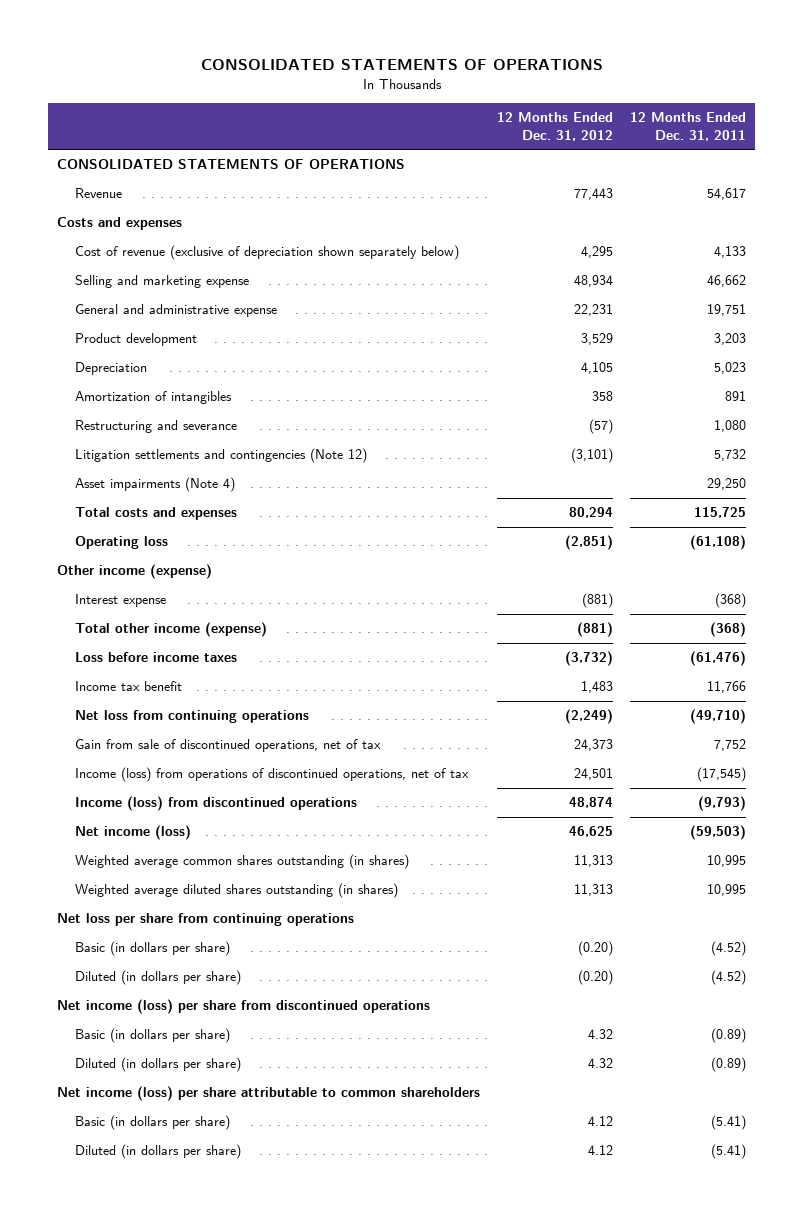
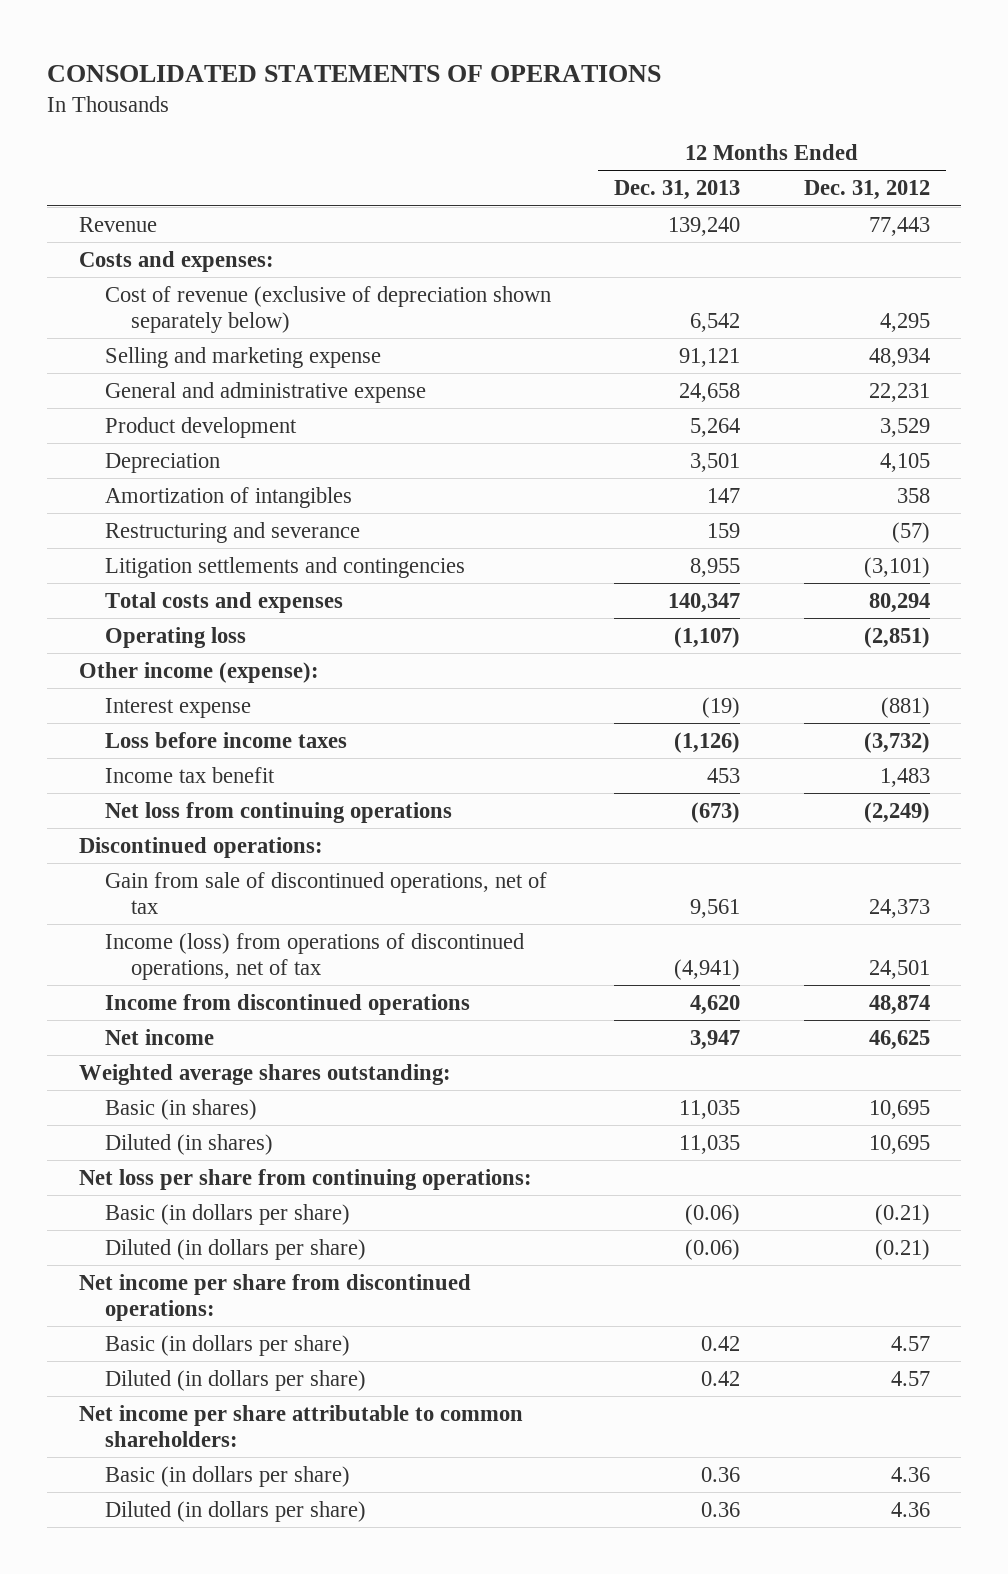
[630,112,747,141] 12 Months Ended Dec. 31, 2011 -> none
none -> [614,180,741,201] Dec. 31, 2013
[56,159,405,170] CONSOLIDATED STATEMENTS OF OPERATIONS -> none
[56,217,182,231] Costs and expenses -> [78,251,274,273] Costs and expenses:
[75,477,236,493] Asset impairments (Note 4) -> none
[75,448,368,464] Litigation settlements and contingencies (Note 12) -> [104,557,465,579] Litigation settlements and contingencies
[56,564,212,580] Other income (expense) -> [78,662,319,684] Other income (expense):
[75,622,268,638] Total other income (expense) -> none
none -> [78,837,323,859] Discontinued operations:
[75,796,358,812] Income (loss) from discontinued operations -> [104,994,470,1016] Income from discontinued operations
[75,825,192,841] Net income (loss) -> [104,1029,214,1046] Net income
none -> [78,1064,451,1086] Weighted average shares outstanding:
[75,854,410,870] Weighted average common shares outstanding (in shares) -> [104,1099,257,1121] Basic (in shares)
[574,855,614,868] 11,313 -> [868,1100,930,1120] 10,695
[75,883,399,899] Weighted average diluted shares outstanding (in shares) -> [104,1134,273,1156] Diluted (in shares)
[574,884,614,897] 11,313 -> [868,1135,930,1155] 10,695
[56,913,354,927] Net loss per share from continuing operations -> [78,1169,532,1191] Net loss per share from continuing operations:
[578,941,614,957] (0.20) -> [874,1204,930,1226] (0.21)
[578,970,614,986] (0.20) -> [874,1239,930,1261] (0.21)
[56,999,430,1015] Net income (loss) per share from discontinued operations -> [78,1274,471,1321] Net income per share from discontinued operations:
[588,1029,614,1040] 4.32 -> [890,1336,930,1352] 4.57
[588,1058,614,1069] 4.32 -> [890,1371,930,1387] 4.57
[56,1086,480,1102] Net income (loss) per share attributable to common shareholders -> [78,1405,523,1447] Net income per share attributable to common shareholders:
[588,1116,614,1127] 4.12 -> [890,1467,930,1483] 4.36
[588,1145,614,1156] 4.12 -> [890,1502,930,1518] 4.36

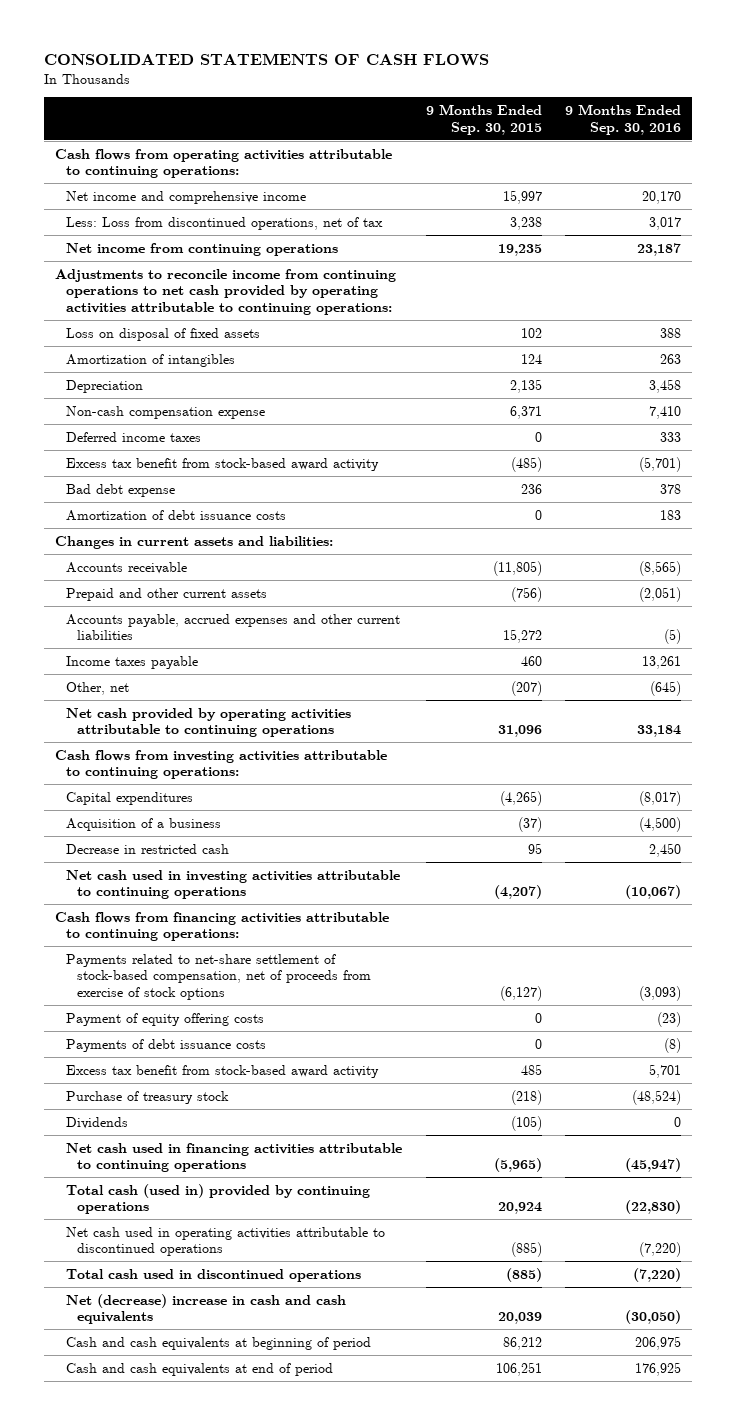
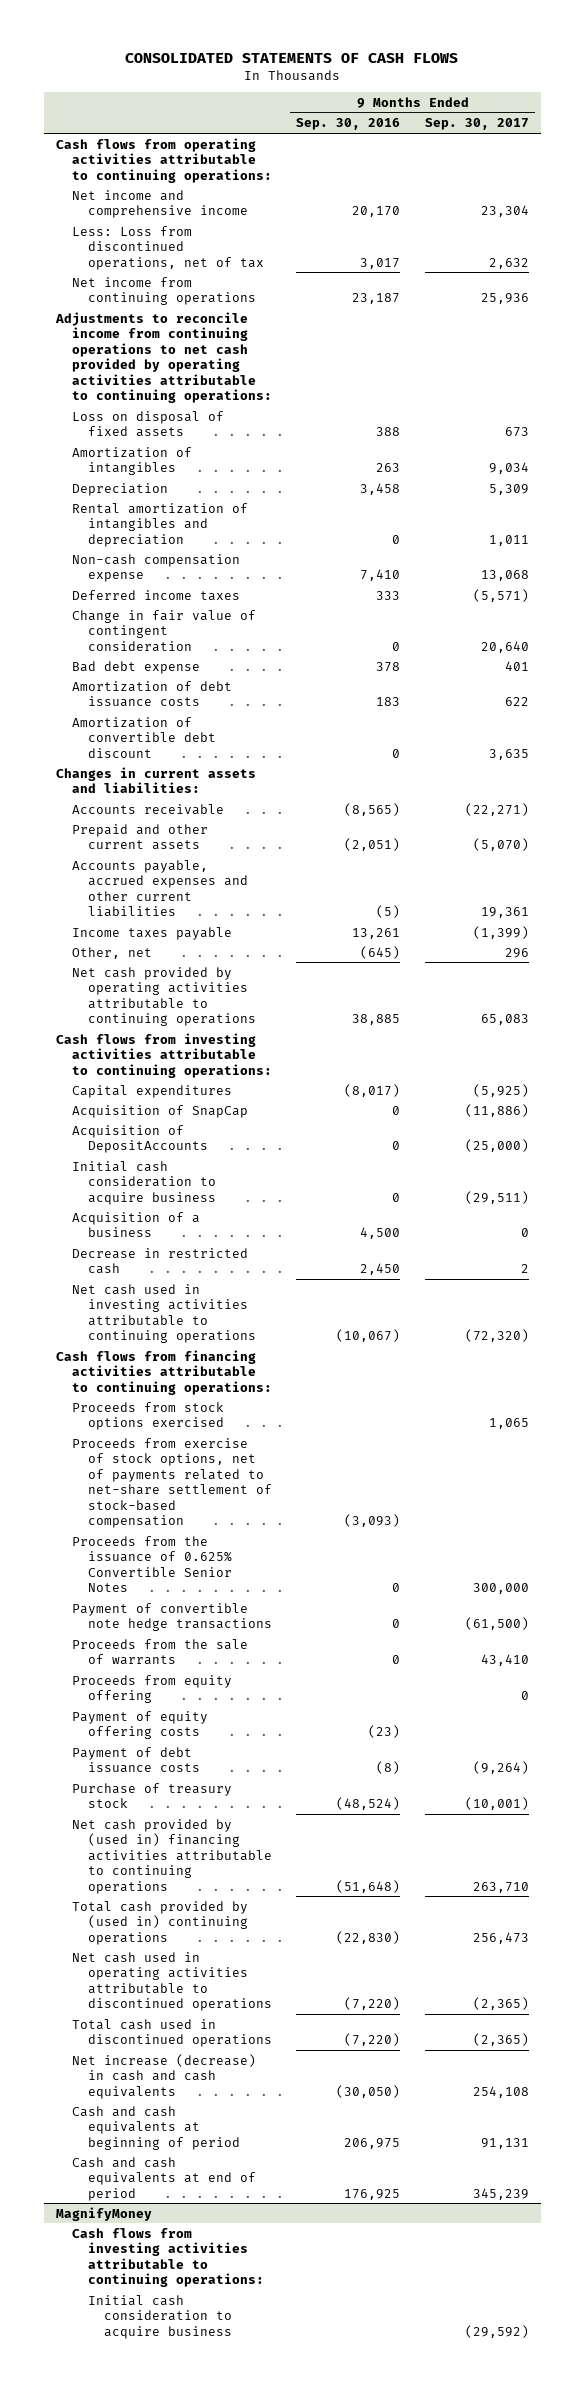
[425,104,542,135] 9 Months Ended Sep. 30, 2015 -> none
none -> [424,118,529,131] Sep. 30, 2017
none -> [71,502,248,547] Rental amortization of intangibles and depreciation
[66,457,380,471] Excess tax benefit from stock-based award activity -> none
none -> [71,609,256,652] Change in fair value of contingent consideration
none -> [71,716,216,758] Amortization of convertible debt discount
[636,725,681,738] 33,184 -> [352,1014,401,1026] 38,885
none -> [71,1104,248,1118] Acquisition of SnapCap
none -> [71,1124,208,1154] Acquisition of DepositAccounts
none -> [71,1160,216,1205] Initial cash consideration to acquire business
[638,816,681,832] (4,500) -> [360,1227,401,1240] 4,500
none -> [71,1401,224,1431] Proceeds from stock options exercised
[66,953,372,1000] Payments related to net-share settlement of stock-based compensation, net of proceeds from exercise of stock options -> [71,1437,272,1529] Proceeds from exercise of stock options, net of payments related to net-share settlement of stock-based compensation
none -> [71,1535,232,1593] Proceeds from the issuance of 0.625% Convertible Senior Notes
none -> [71,1602,272,1632] Payment of convertible note hedge transactions
none -> [71,1638,248,1666] Proceeds from the sale of warrants
none -> [71,1674,232,1704] Proceeds from equity offering
[66,1064,380,1078] Excess tax benefit from stock-based award activity -> none
[66,1038,267,1052] Payments of debt issuance costs -> [71,1746,200,1774] Payment of debt issuance costs
[66,1116,129,1129] Dividends -> none
[66,1142,403,1173] Net cash used in financing activities attributable to continuing operations -> [71,1818,272,1894] Net cash provided by (used in) financing activities attributable to continuing operations
[624,1158,681,1173] (45,947) -> [336,1879,401,1893] (51,648)
[66,1183,371,1215] Total cash (used in) provided by continuing operations -> [71,1900,248,1945] Total cash provided by (used in) continuing operations
[66,1293,347,1325] Net (decrease) increase in cash and cash equivalents -> [71,2053,256,2099] Net increase (decrease) in cash and cash equivalents
none -> [55,2206,152,2221] MagnifyMoney
none -> [71,2227,264,2288] Cash flows from investing activities attributable to continuing operations:
none -> [87,2294,233,2339] Initial cash consideration to acquire business

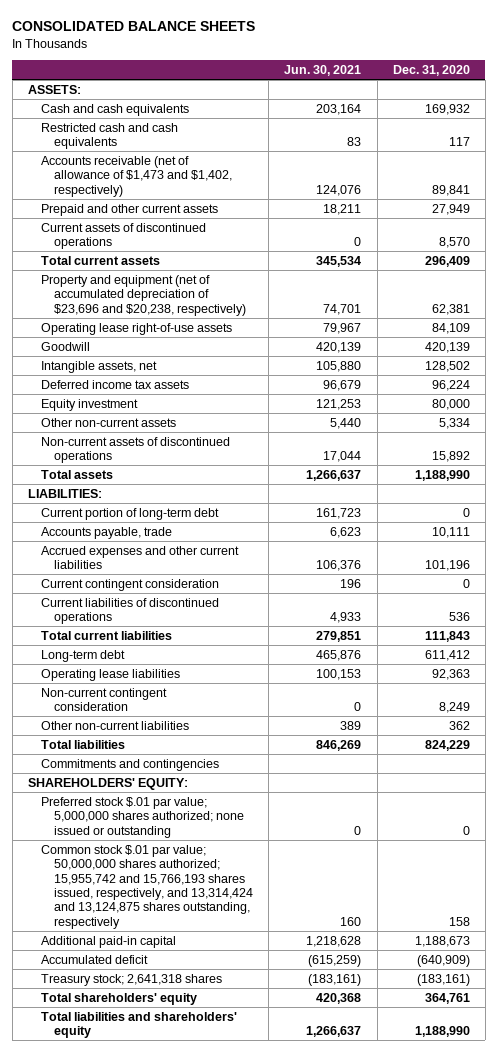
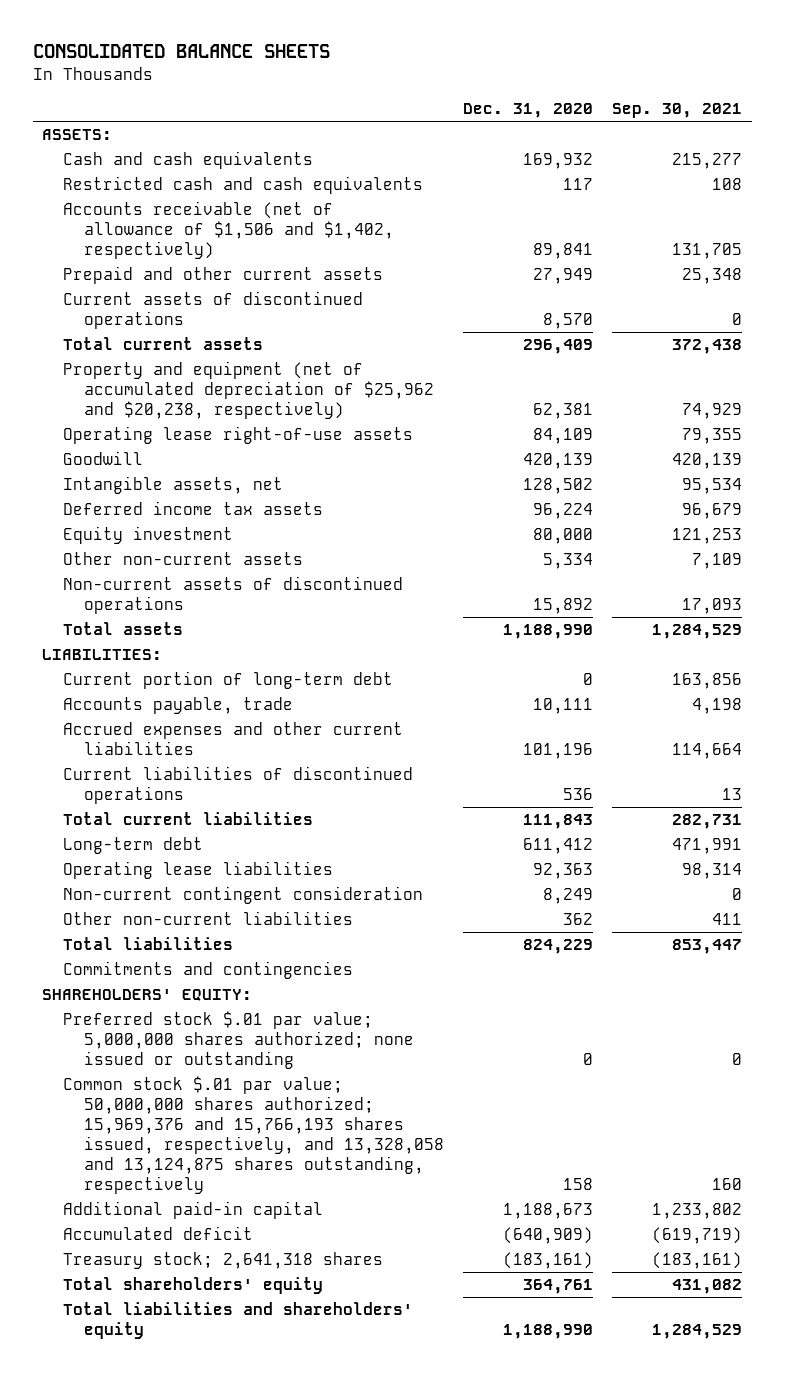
[284,65,362,77] Jun. 30, 2021 -> none
none -> [612,103,743,119] Sep. 30, 2021
[40,155,233,197] Accounts receivable (net of allowance of $1,473 and $1,402, respectively) -> [63,201,394,260] Accounts receivable (net of allowance of $1,506 and $1,402, respectively)
[40,274,247,316] Property and equipment (net of accumulated depreciation of $23,696 and $20,238, respectively) -> [63,361,434,420] Property and equipment (net of accumulated depreciation of $25,962 and $20,238, respectively)
[40,578,219,591] Current contingent consideration -> none
[40,844,254,929] Common stock $.01 par value; 50,000,000 shares authorized; 15,955,742 and 15,766,193 shares issued, respectively, and 13,314,424 and 13,124,875 shares outstanding, respectively -> [63,1076,444,1194] Common stock $.01 par value; 50,000,000 shares authorized; 15,969,376 and 15,766,193 shares issued, respectively, and 13,328,058 and 13,124,875 shares outstanding, respectively

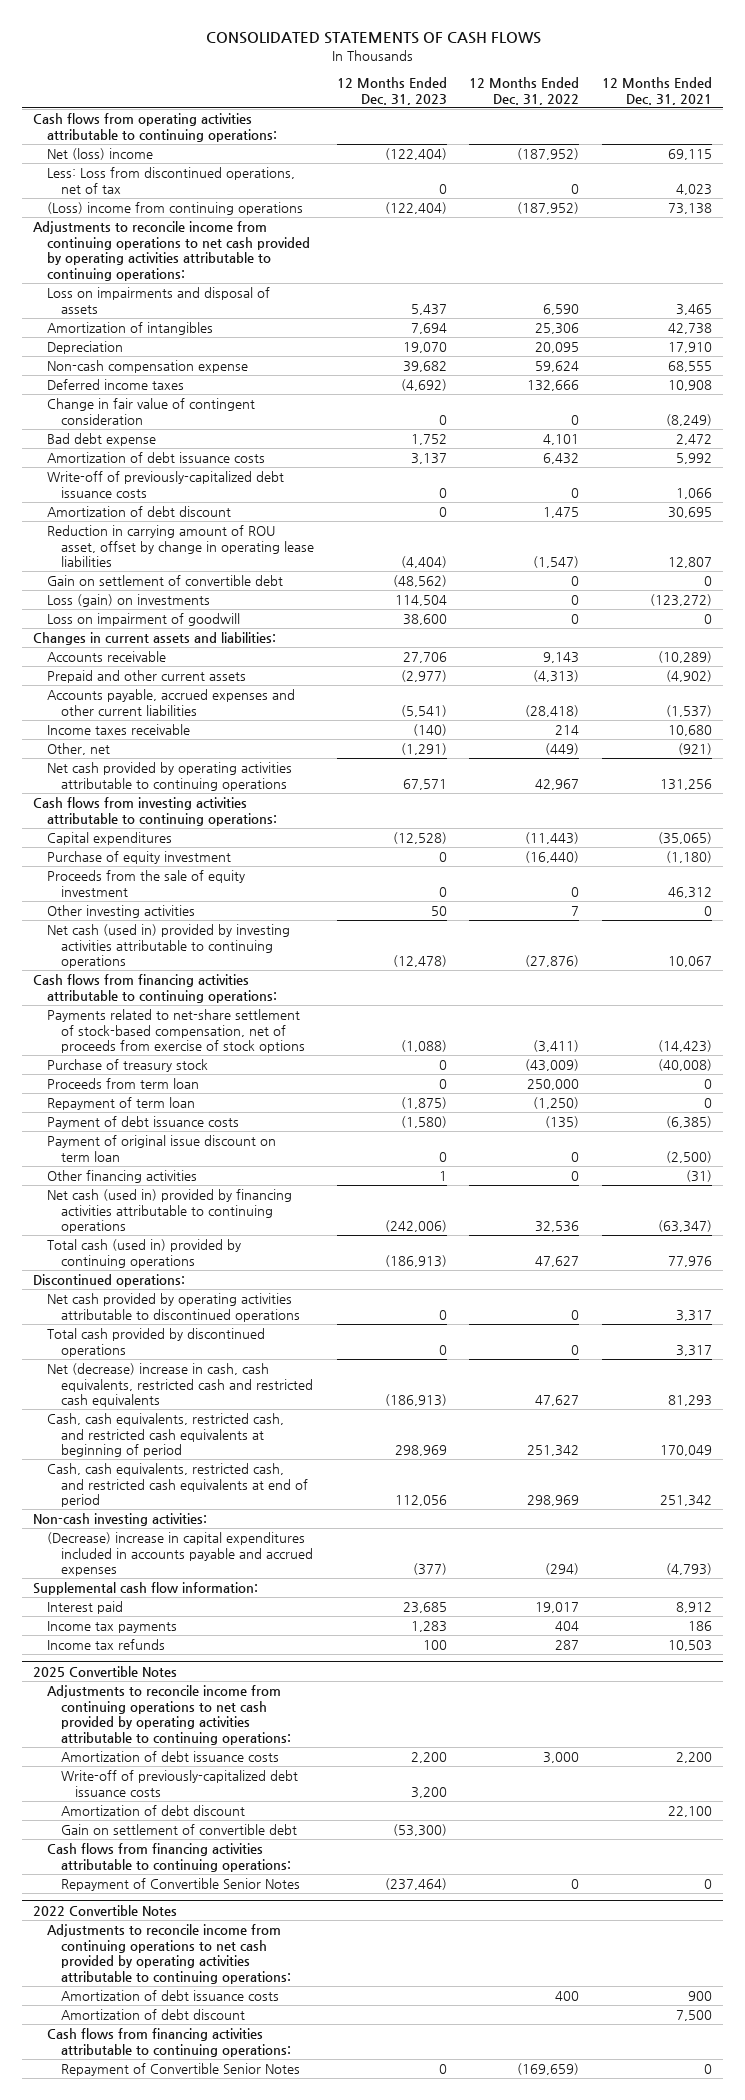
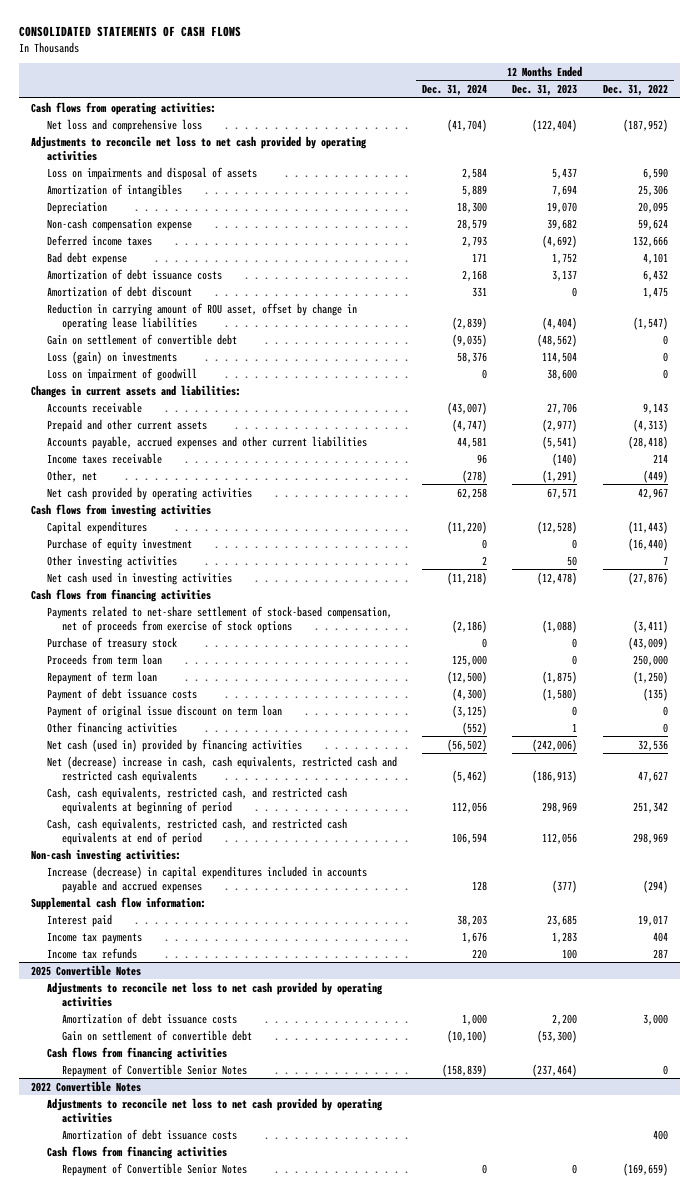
[601,77,712,105] 12 Months Ended Dec. 31, 2021 -> none
none -> [422,84,488,97] Dec. 31, 2024
[47,167,296,194] Less: Loss from discontinued operations, net of tax -> none
[47,202,304,216] (Loss) income from continuing operations -> none
[33,113,278,142] Cash flows from operating activities attributable to continuing operations: -> [31,101,217,115] Cash flows from operating activities:
[47,148,154,161] Net (loss) income -> [46,118,202,132] Net loss and comprehensive loss
[33,221,311,281] Adjustments to reconcile income from continuing operations to net cash provided by operating activities attributable to continuing operations: -> [31,135,368,161] Adjustments to reconcile net loss to net cash provided by operating activities
[47,398,256,425] Change in fair value of contingent consideration -> none
[47,471,285,498] Write-off of previously-capitalized debt issuance costs -> none
[47,762,293,791] Net cash provided by operating activities attributable to continuing operations -> [46,486,252,500] Net cash provided by operating activities
[33,797,278,826] Cash flows from investing activities attributable to continuing operations: -> [31,503,212,517] Cash flows from investing activities
[47,870,246,897] Proceeds from the sale of equity investment -> none
[47,924,291,969] Net cash (used in) provided by investing activities attributable to continuing operations -> [46,571,232,585] Net cash used in investing activities
[33,974,278,1003] Cash flows from financing activities attributable to continuing operations: -> [31,588,212,602] Cash flows from financing activities
[47,1239,242,1268] Total cash (used in) provided by continuing operations -> none
[33,1274,186,1288] Discontinued operations: -> none
[47,1293,301,1322] Net cash provided by operating activities attributable to discontinued operations -> none
[47,1328,266,1357] Total cash provided by discontinued operations -> none
[47,1189,293,1234] Net cash (used in) provided by financing activities attributable to continuing operations -> [46,738,302,752] Net cash (used in) provided by financing activities
[47,1532,314,1577] (Decrease) increase in capital expenditures included in accounts payable and accrued expenses -> [46,865,367,893] Increase (decrease) in capital expenditures included in accounts payable and accrued expenses
[47,1685,292,1745] Adjustments to reconcile income from continuing operations to net cash provided by operating activities attributable to continuing operations: -> [46,981,383,1007] Adjustments to reconcile net loss to net cash provided by operating activities
[61,1770,299,1797] Write-off of previously-capitalized debt issuance costs -> none
[61,1805,246,1817] Amortization of debt discount -> none
[47,1843,292,1872] Cash flows from financing activities attributable to continuing operations: -> [46,1046,227,1060] Cash flows from financing activities
[47,1924,292,1984] Adjustments to reconcile income from continuing operations to net cash provided by operating activities attributable to continuing operations: -> [46,1097,383,1123] Adjustments to reconcile net loss to net cash provided by operating activities
[61,2009,246,2021] Amortization of debt discount -> none
[47,2028,292,2057] Cash flows from financing activities attributable to continuing operations: -> [46,1145,227,1159] Cash flows from financing activities

